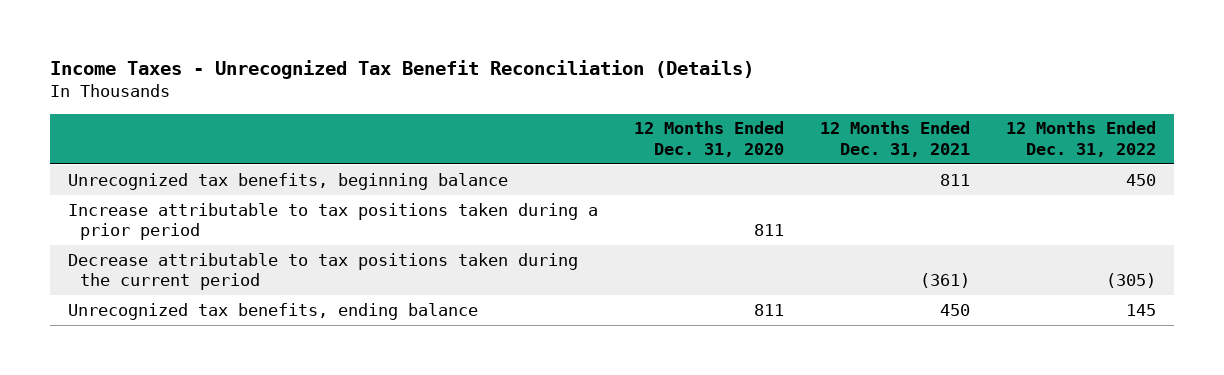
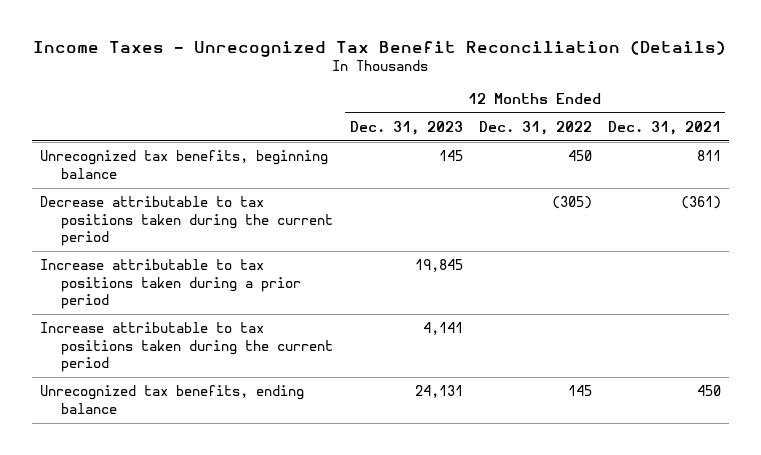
[633,121,784,157] 12 Months Ended Dec. 31, 2020 -> none
none -> [349,120,463,135] Dec. 31, 2023
[67,202,598,241] Increase attributable to tax positions taken during a prior period -> [39,259,302,310] Increase attributable to tax positions taken during a prior period
none -> [39,322,334,373] Increase attributable to tax positions taken during the current period

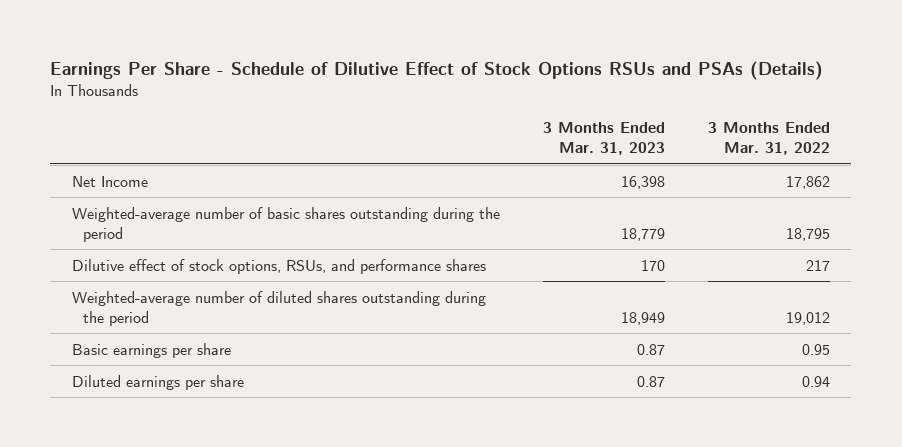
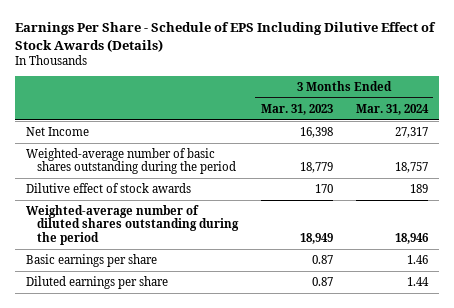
[50,60,824,80] Earnings Per Share - Schedule of Dilutive Effect of Stock Options RSUs and PSAs (Details) -> [14,22,436,52] Earnings Per Share - Schedule of EPS Including Dilutive Effect of Stock Awards (Details)
[707,122,830,156] 3 Months Ended Mar. 31, 2022 -> none
none -> [355,103,429,115] Mar. 31, 2024
[71,258,486,274] Dilutive effect of stock options, RSUs, and performance shares -> [26,182,192,193] Dilutive effect of stock awards

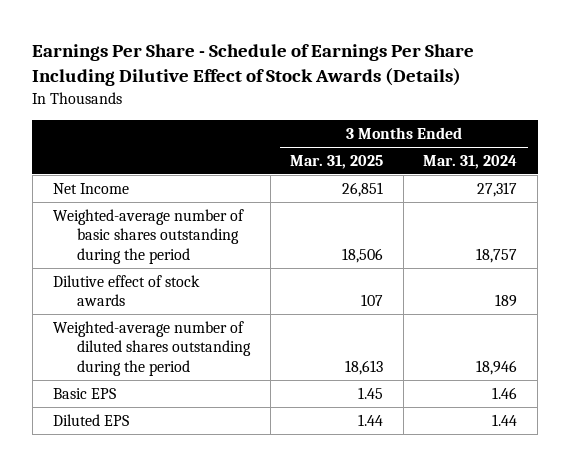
[14,22,436,52] Earnings Per Share - Schedule of EPS Including Dilutive Effect of Stock Awards (Details) -> [32,44,475,87] Earnings Per Share - Schedule of Earnings Per Share Including Dilutive Effect of Stock Awards (Details)
[260,103,333,115] Mar. 31, 2023 -> none
none -> [290,154,384,169] Mar. 31, 2025
[26,253,158,267] Basic earnings per share -> [52,387,116,399] Basic EPS
[26,275,169,289] Diluted earnings per share -> [52,413,129,426] Diluted EPS

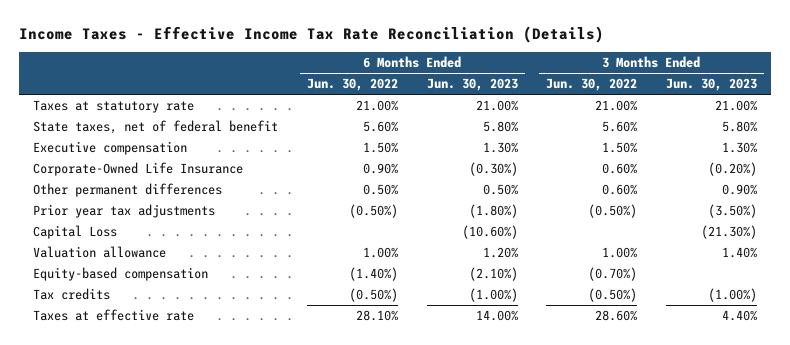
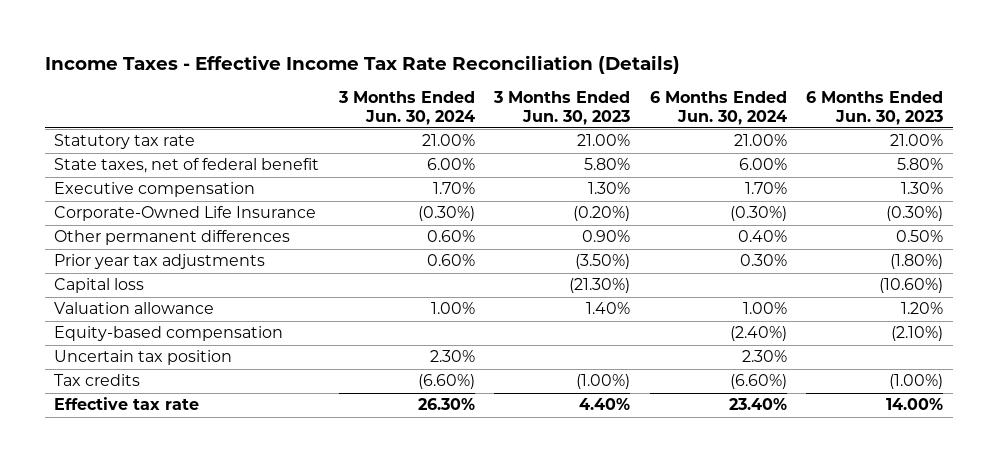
[306,78,398,92] Jun. 30, 2022 -> none
[546,78,638,92] Jun. 30, 2022 -> none
none -> [337,91,475,125] 3 Months Ended Jun. 30, 2024
none -> [649,91,787,125] 6 Months Ended Jun. 30, 2024
[33,100,195,114] Taxes at statutory rate -> [54,134,196,150] Statutory tax rate
[33,225,118,240] Capital Loss -> [54,278,145,294] Capital loss
none -> [54,350,233,366] Uncertain tax position
[33,309,195,322] Taxes at effective rate -> [54,397,200,411] Effective tax rate

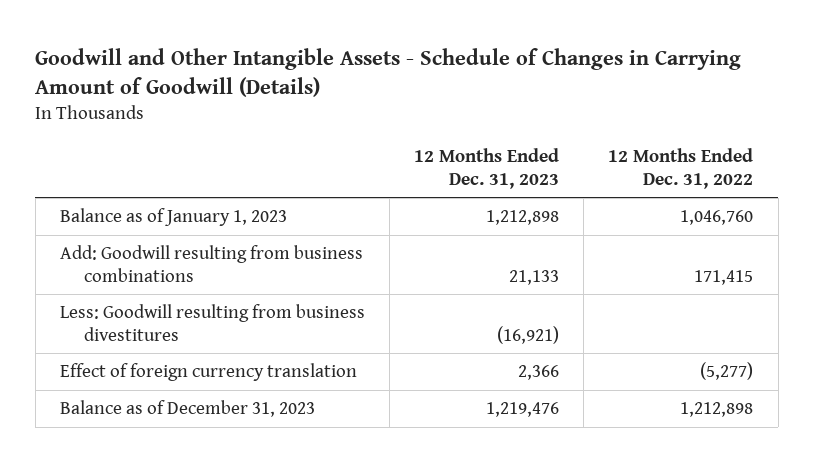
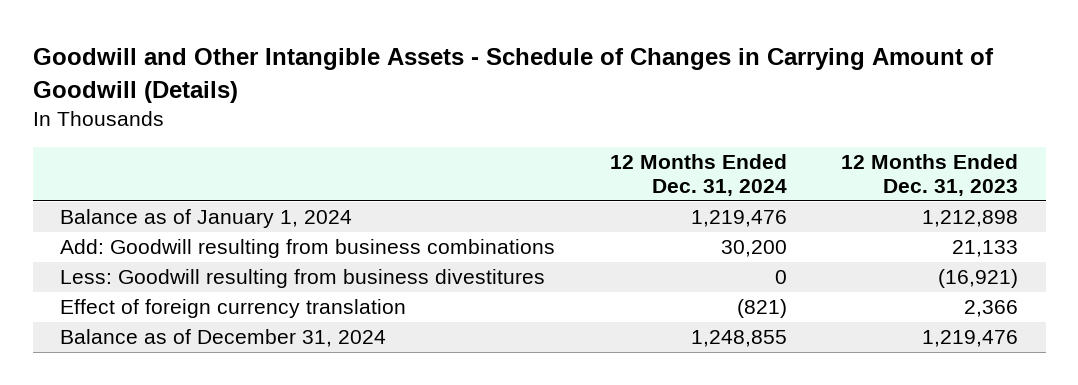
[608,148,754,189] 12 Months Ended Dec. 31, 2022 -> none
none -> [609,153,787,197] 12 Months Ended Dec. 31, 2024
[59,208,287,227] Balance as of January 1, 2023 -> [59,209,352,229] Balance as of January 1, 2024
[59,400,315,418] Balance as of December 31, 2023 -> [59,329,386,348] Balance as of December 31, 2024

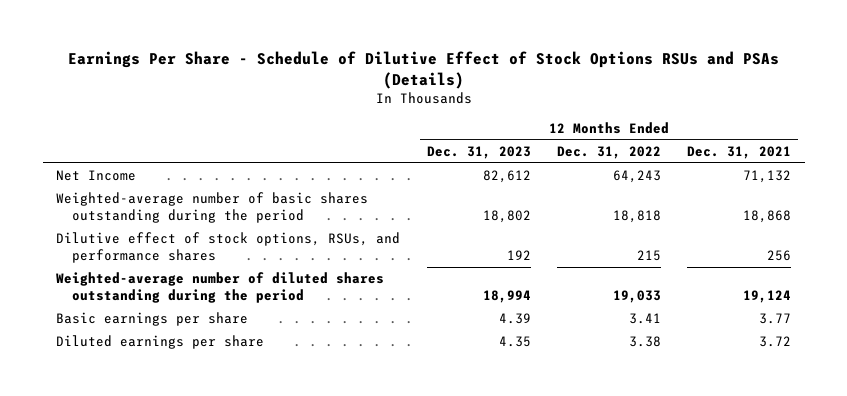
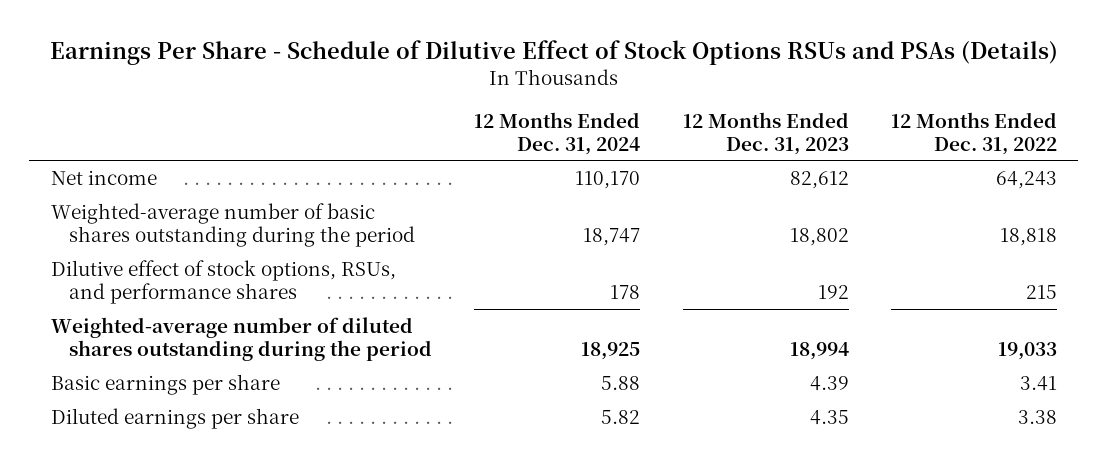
[687,145,792,159] Dec. 31, 2021 -> none
none -> [474,111,641,155] 12 Months Ended Dec. 31, 2024
[56,170,137,182] Net Income -> [50,169,157,185] Net income

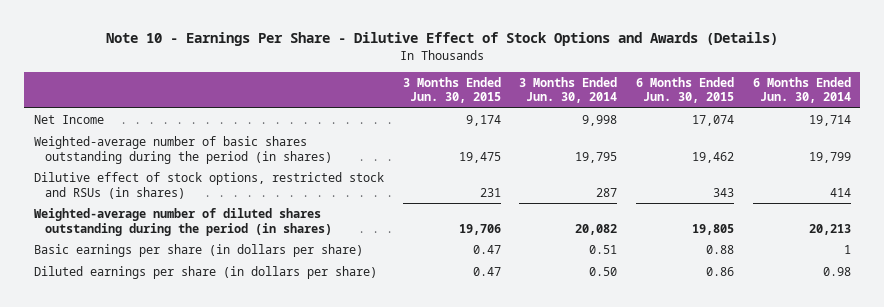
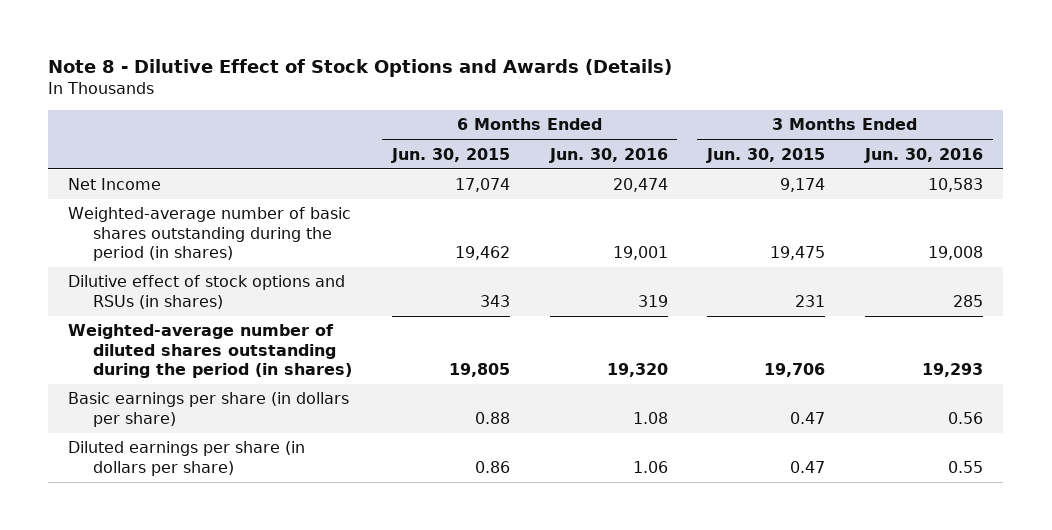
[106,32,779,47] Note 10 - Earnings Per Share - Dilutive Effect of Stock Options and Awards (Details) -> [48,58,673,77] Note 8 - Dilutive Effect of Stock Options and Awards (Details)
[519,77,618,104] 3 Months Ended Jun. 30, 2014 -> none
[752,77,851,104] 6 Months Ended Jun. 30, 2014 -> none
none -> [548,147,668,163] Jun. 30, 2016
none -> [864,147,984,163] Jun. 30, 2016
[33,172,384,199] Dilutive effect of stock options, restricted stock and RSUs (in shares) -> [68,275,346,309] Dilutive effect of stock options and RSUs (in shares)

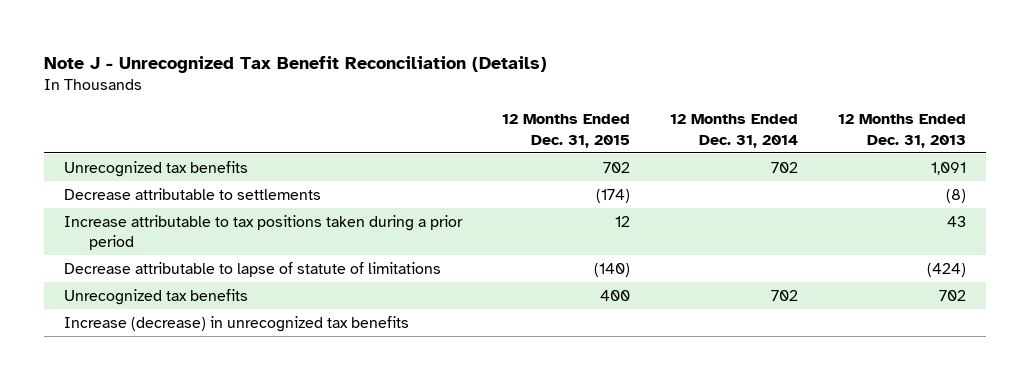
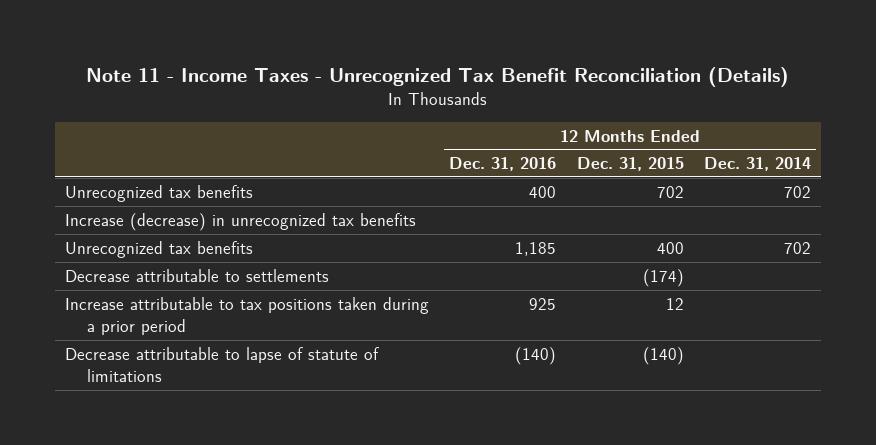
[44,55,548,73] Note J - Unrecognized Tax Benefit Reconciliation (Details) -> [85,66,789,87] Note 11 - Income Taxes - Unrecognized Tax Benefit Reconciliation (Details)
[838,114,967,148] 12 Months Ended Dec. 31, 2013 -> none
none -> [449,157,557,172] Dec. 31, 2016
[64,315,410,332] Increase (decrease) in unrecognized tax benefits -> [65,212,417,231] Increase (decrease) in unrecognized tax benefits
[64,288,249,305] Unrecognized tax benefits -> [65,240,254,258] Unrecognized tax benefits

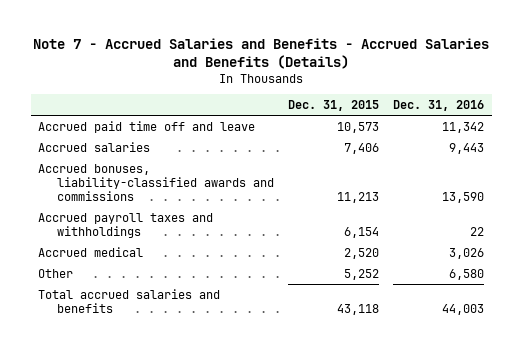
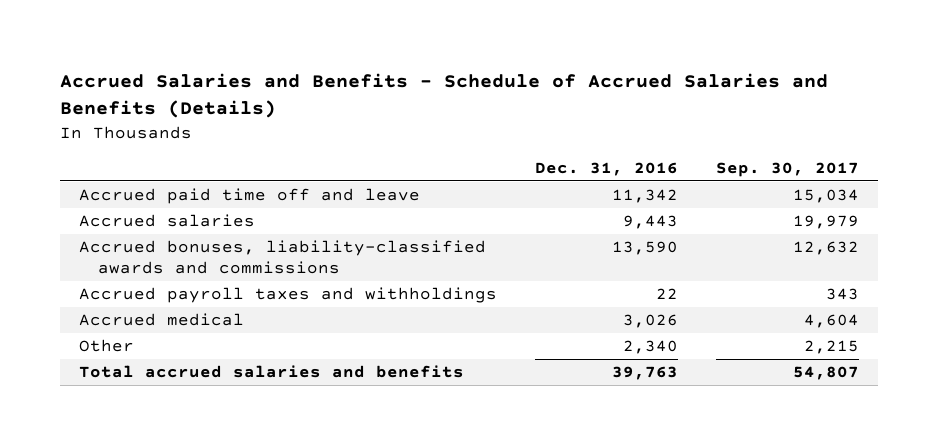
[33,38,490,70] Note 7 - Accrued Salaries and Benefits - Accrued Salaries and Benefits (Details) -> [59,72,828,118] Accrued Salaries and Benefits - Schedule of Accrued Salaries and Benefits (Details)
[288,99,380,111] Dec. 31, 2015 -> none
none -> [715,162,859,178] Sep. 30, 2017
[449,268,485,280] 6,580 -> [622,340,678,355] 2,340
[442,303,485,315] 44,003 -> [611,366,678,381] 39,763

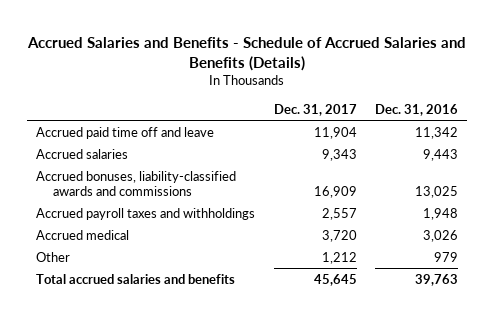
[715,162,859,178] Sep. 30, 2017 -> none
none -> [273,103,357,116] Dec. 31, 2017
[611,241,678,256] 13,590 -> [414,185,458,198] 13,025
[655,288,678,300] 22 -> [422,207,458,220] 1,948
[622,340,678,355] 2,340 -> [433,251,458,262] 979

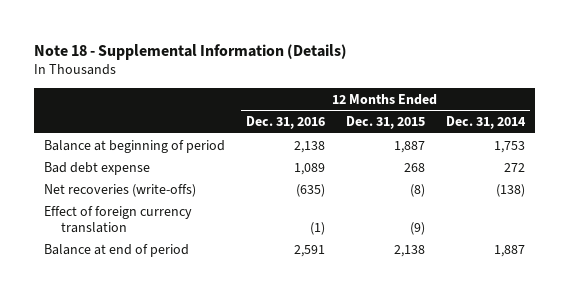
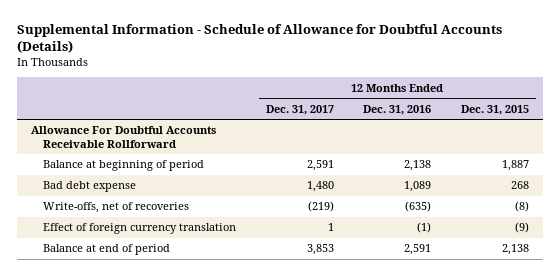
[33,43,347,60] Note 18 - Supplemental Information (Details) -> [16,23,502,54] Supplemental Information - Schedule of Allowance for Doubtful Accounts (Details)
[445,116,526,130] Dec. 31, 2014 -> none
none -> [265,104,334,115] Dec. 31, 2017
none -> [31,126,217,148] Allowance For Doubtful Accounts Receivable Rollforward
[44,183,197,197] Net recoveries (write-offs) -> [43,202,190,214] Write-offs, net of recoveries

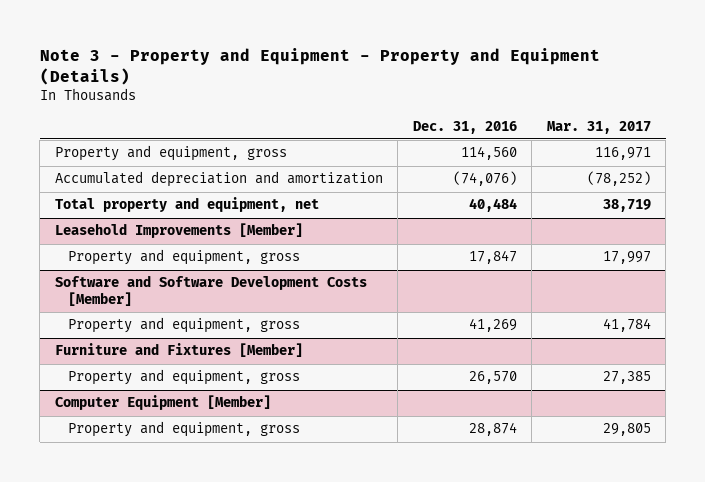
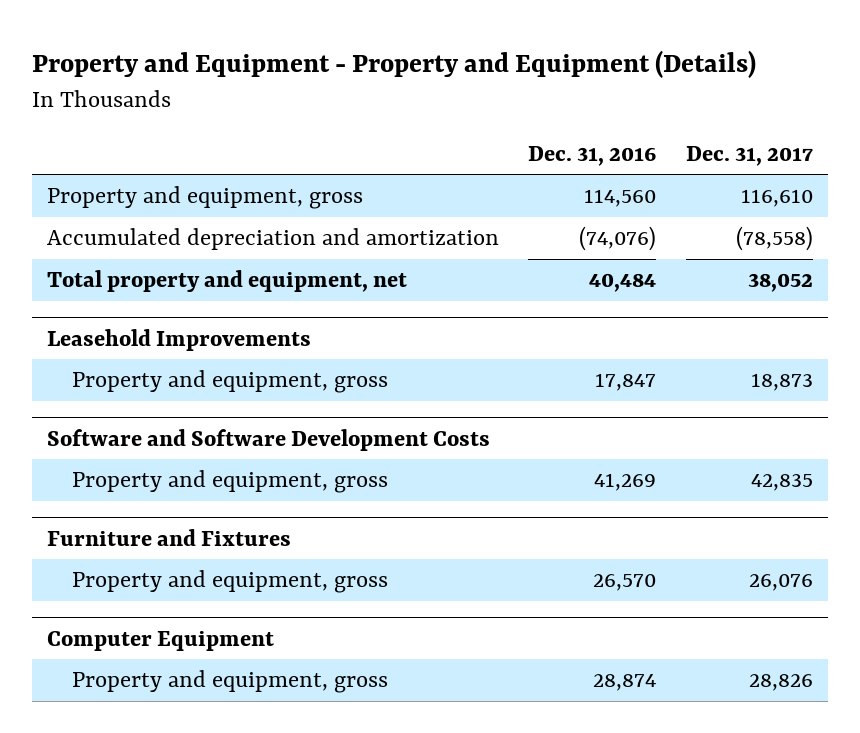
[39,47,600,85] Note 3 - Property and Equipment - Property and Equipment (Details) -> [32,50,757,79] Property and Equipment - Property and Equipment (Details)
[546,120,651,134] Mar. 31, 2017 -> none
none -> [686,145,814,166] Dec. 31, 2017
[54,223,303,239] Leasehold Improvements [Member] -> [46,328,311,351] Leasehold Improvements
[54,275,367,307] Software and Software Development Costs [Member] -> [46,428,490,451] Software and Software Development Costs
[54,343,303,358] Furniture and Fixtures [Member] -> [46,528,291,546] Furniture and Fixtures
[54,395,271,411] Computer Equipment [Member] -> [46,630,274,651] Computer Equipment

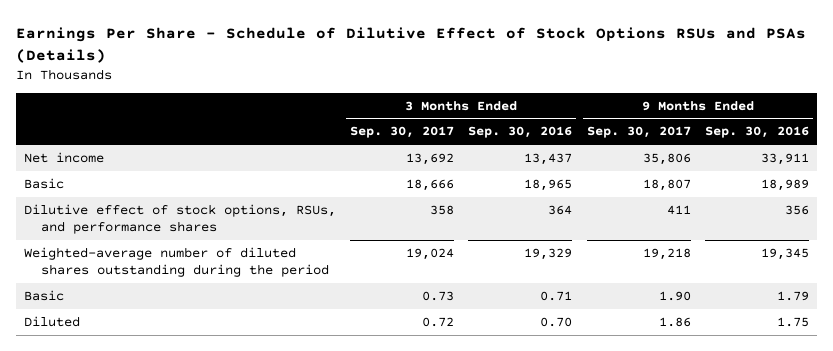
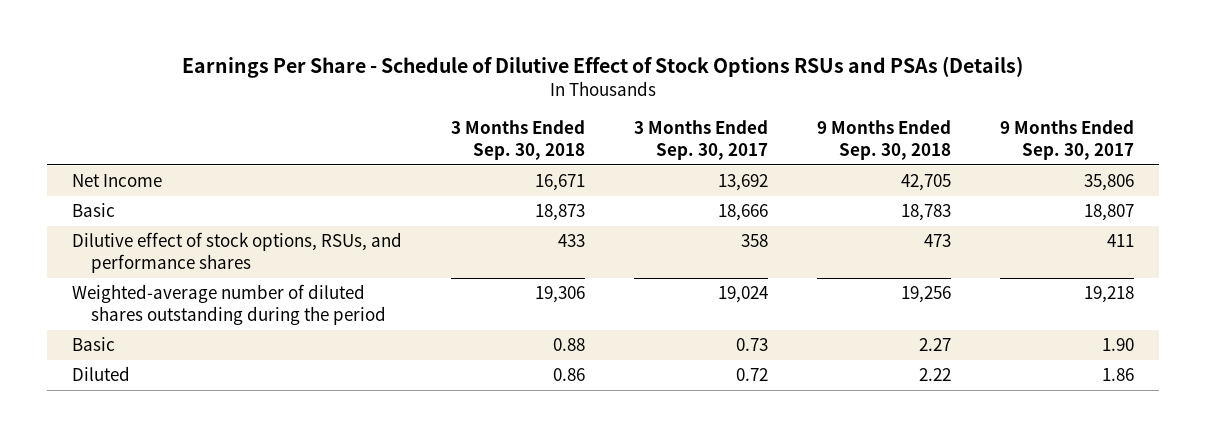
[468,126,573,139] Sep. 30, 2016 -> none
[705,126,810,139] Sep. 30, 2016 -> none
none -> [450,120,585,160] 3 Months Ended Sep. 30, 2018
none -> [817,120,952,160] 9 Months Ended Sep. 30, 2018
[23,151,104,163] Net income -> [71,174,162,188] Net Income

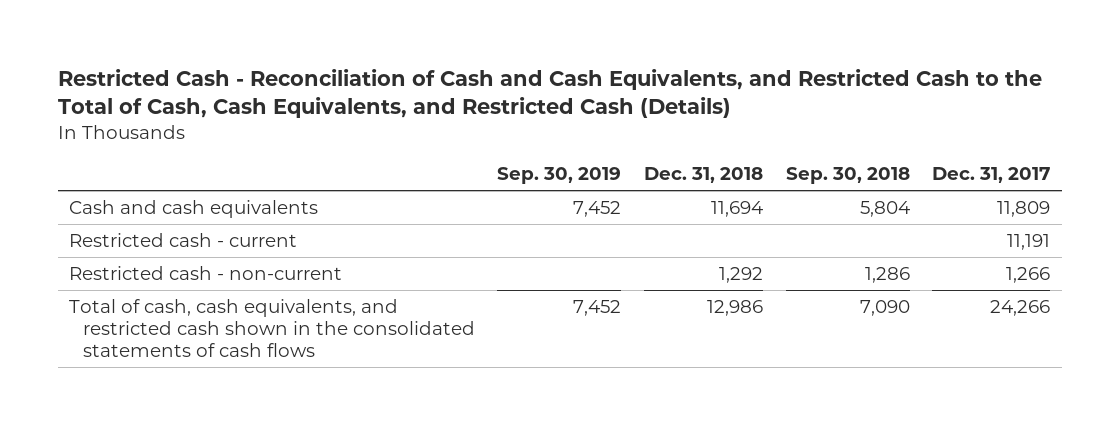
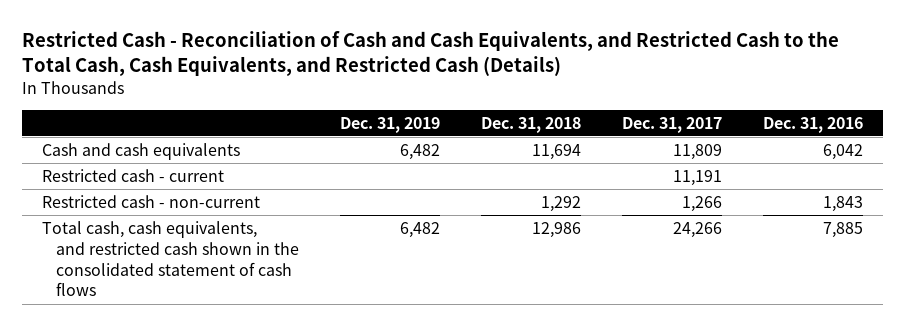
[57,68,1042,119] Restricted Cash - Reconciliation of Cash and Cash Equivalents, and Restricted Cash to the Total of Cash, Cash Equivalents, and Restricted Cash (Details) -> [21,30,839,76] Restricted Cash - Reconciliation of Cash and Cash Equivalents, and Restricted Cash to the Total Cash, Cash Equivalents, and Restricted Cash (Details)
[497,167,622,185] Sep. 30, 2019 -> none
[785,167,910,185] Sep. 30, 2018 -> none
none -> [340,116,441,133] Dec. 31, 2019
none -> [762,116,863,133] Dec. 31, 2016
[68,298,475,358] Total of cash, cash equivalents, and restricted cash shown in the consolidated statements of cash flows -> [42,220,300,297] Total cash, cash equivalents, and restricted cash shown in the consolidated statement of cash flows

